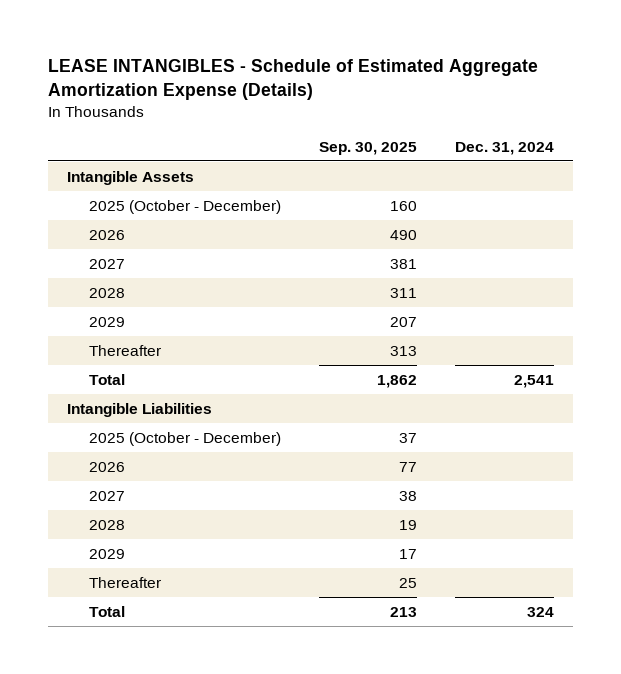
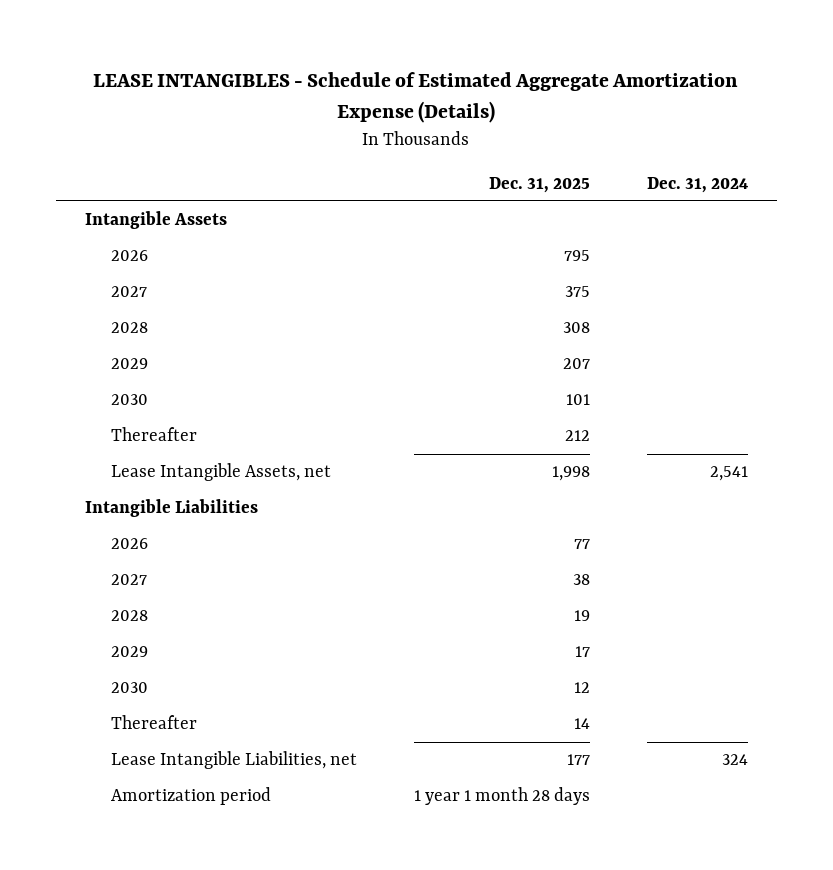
[318,141,417,155] Sep. 30, 2025 -> none
none -> [488,176,590,193] Dec. 31, 2025
[88,199,281,214] 2025 (October - December) -> none
none -> [110,394,148,406] 2030
[88,373,125,385] Total -> [110,463,331,482] Lease Intangible Assets, net
[88,431,281,446] 2025 (October - December) -> none
none -> [110,682,148,694] 2030
[88,605,125,617] Total -> [110,751,357,770] Lease Intangible Liabilities, net
none -> [110,787,271,806] Amortization period

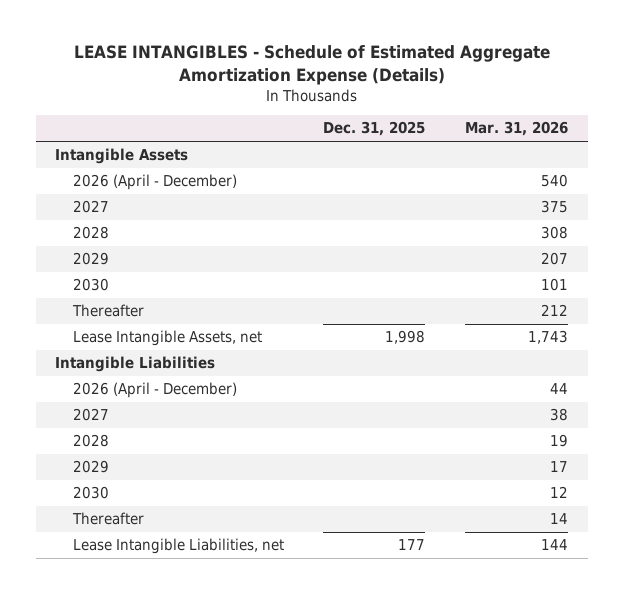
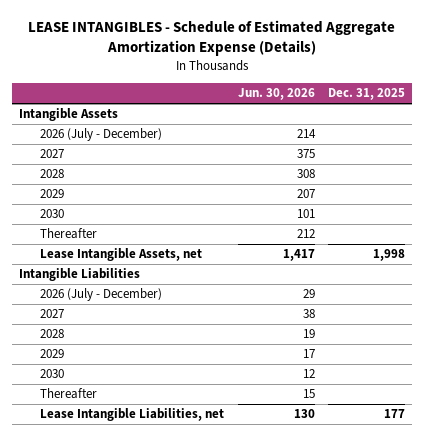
[465,121,569,137] Mar. 31, 2026 -> none
none -> [237,88,315,101] Jun. 30, 2026
[72,174,237,191] 2026 (April - December) -> [39,128,162,142] 2026 (July - December)
[72,382,237,399] 2026 (April - December) -> [39,288,162,302] 2026 (July - December)

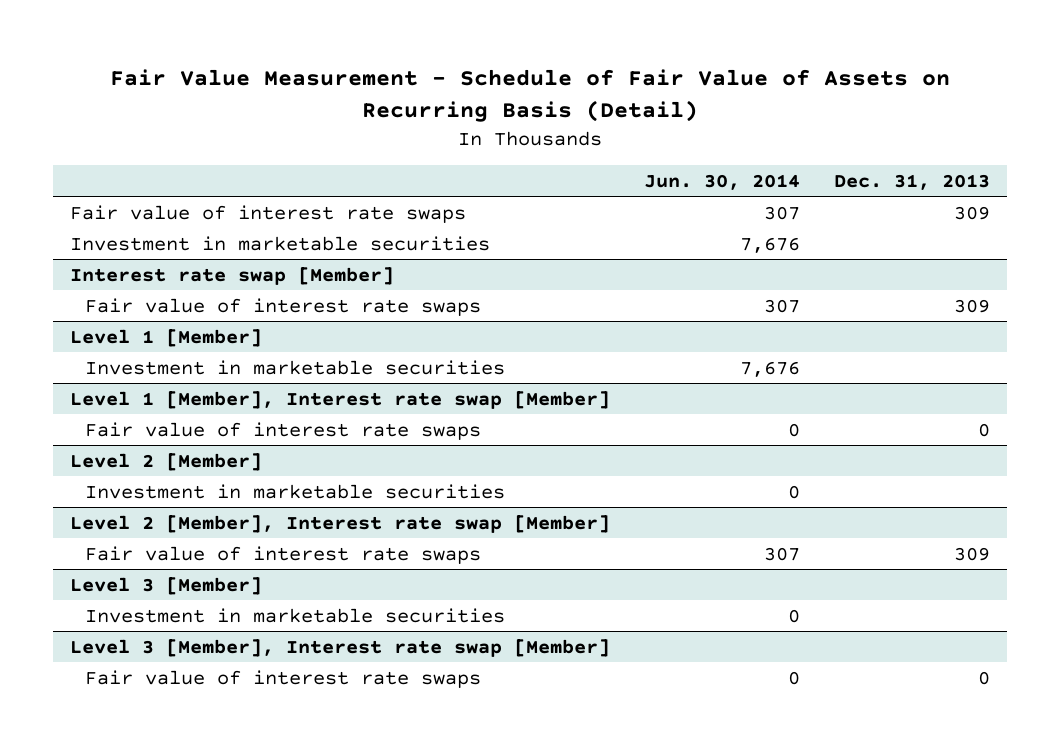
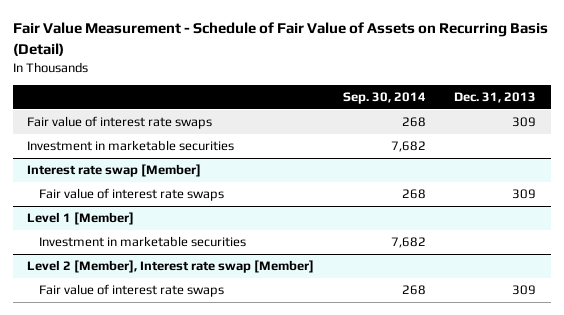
[644,173,801,190] Jun. 30, 2014 -> none
none -> [342,91,426,104] Sep. 30, 2014
[70,390,611,409] Level 1 [Member], Interest rate swap [Member] -> none
[85,421,482,440] Fair value of interest rate swaps -> none
[70,452,263,471] Level 2 [Member] -> none
[85,483,506,499] Investment in marketable securities -> none
[70,576,263,595] Level 3 [Member] -> none
[85,607,506,623] Investment in marketable securities -> none
[70,638,611,657] Level 3 [Member], Interest rate swap [Member] -> none
[85,669,482,688] Fair value of interest rate swaps -> none

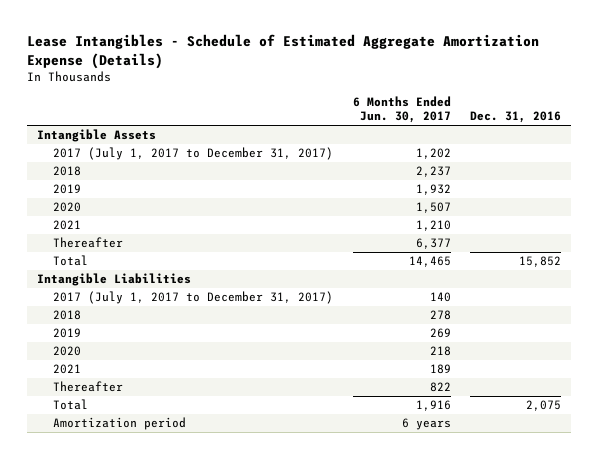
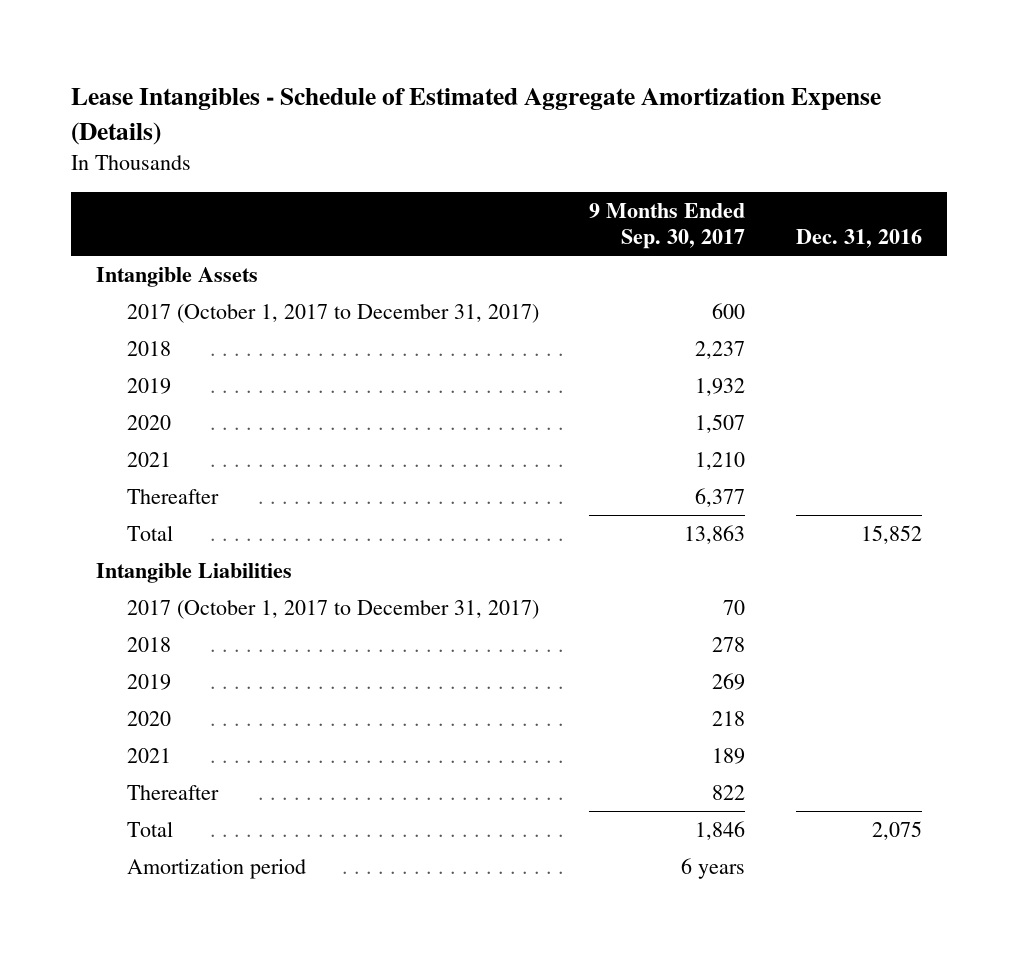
[352,95,451,124] 6 Months Ended Jun. 30, 2017 -> none
none -> [589,202,746,250] 9 Months Ended Sep. 30, 2017
[52,147,333,161] 2017 (July 1, 2017 to December 31, 2017) -> [126,303,539,323] 2017 (October 1, 2017 to December 31, 2017)
[52,291,333,305] 2017 (July 1, 2017 to December 31, 2017) -> [126,599,539,619] 2017 (October 1, 2017 to December 31, 2017)

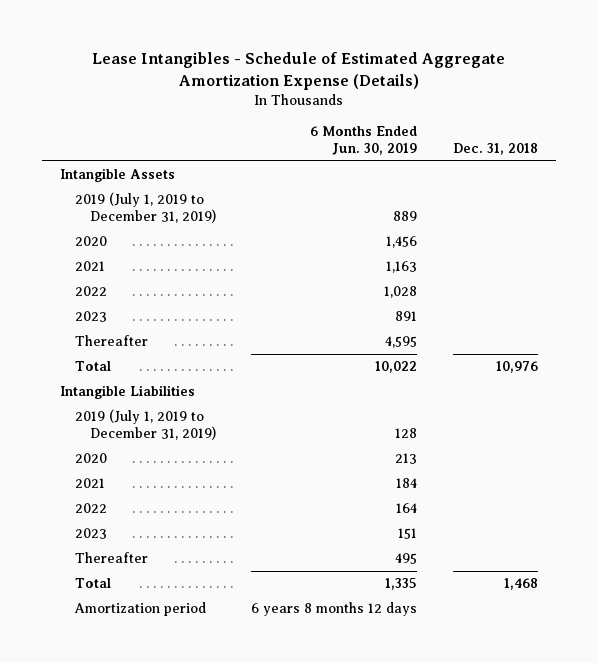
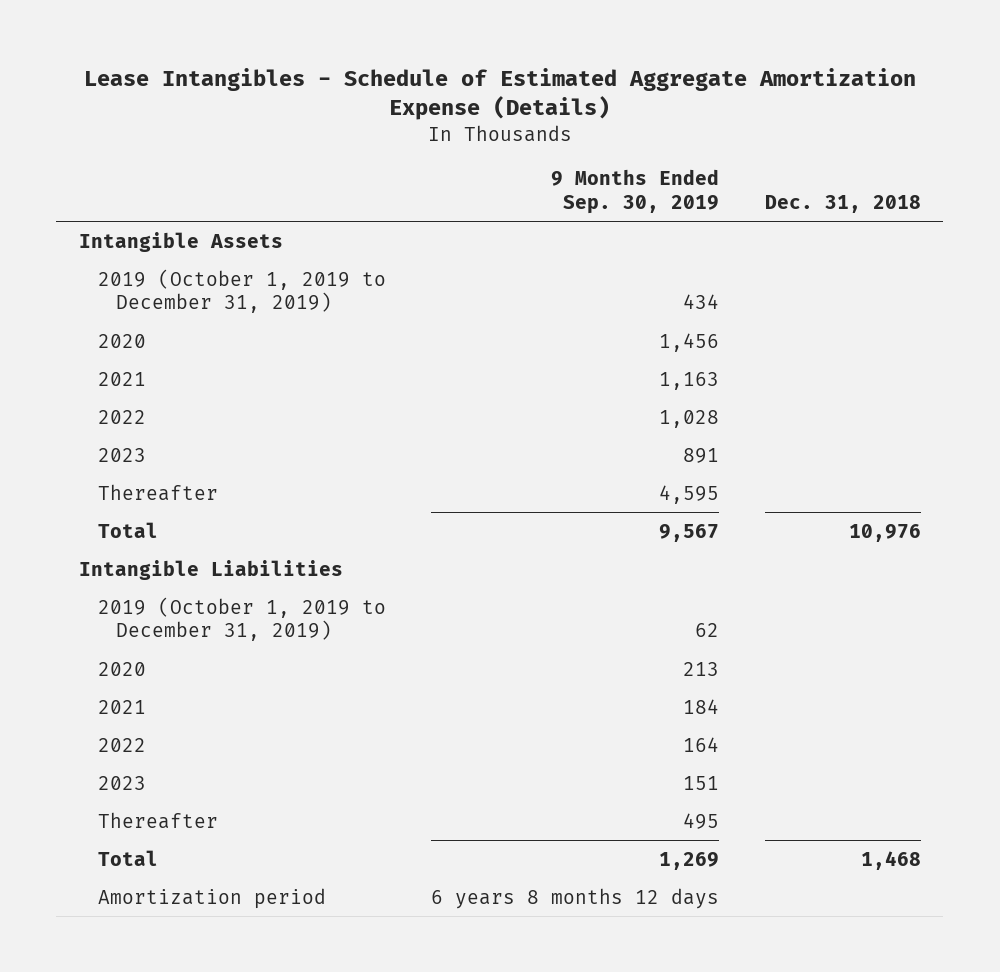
[310,126,418,156] 6 Months Ended Jun. 30, 2019 -> none
none -> [551,169,720,214] 9 Months Ended Sep. 30, 2019
[74,192,216,224] 2019 (July 1, 2019 to December 31, 2019) -> [97,268,386,314] 2019 (October 1, 2019 to December 31, 2019)
[74,409,216,441] 2019 (July 1, 2019 to December 31, 2019) -> [97,596,386,642] 2019 (October 1, 2019 to December 31, 2019)

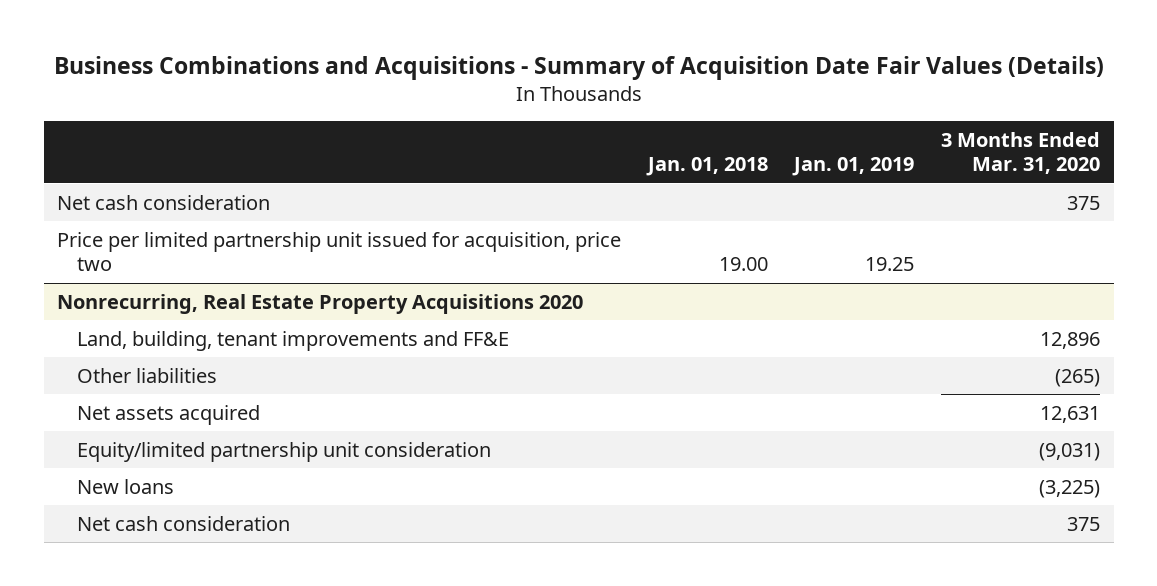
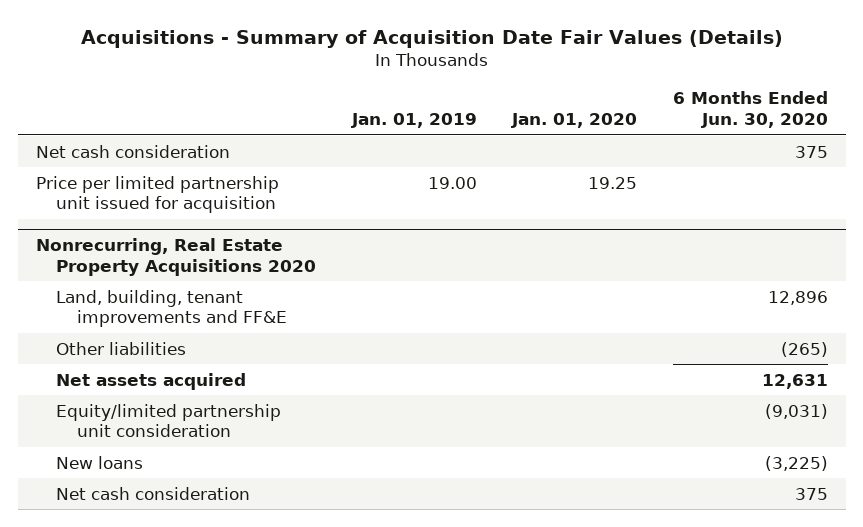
[53,56,1104,81] Business Combinations and Acquisitions - Summary of Acquisition Date Fair Values (Details) -> [80,29,783,48] Acquisitions - Summary of Acquisition Date Fair Values (Details)
[645,157,768,177] Jan. 01, 2018 -> none
[941,131,1101,175] 3 Months Ended Mar. 31, 2020 -> none
none -> [511,113,638,129] Jan. 01, 2020
none -> [672,91,828,129] 6 Months Ended Jun. 30, 2020
[56,231,621,272] Price per limited partnership unit issued for acquisition, price two -> [35,175,279,214] Price per limited partnership unit issued for acquisition
[865,257,915,272] 19.25 -> [427,176,477,189] 19.00

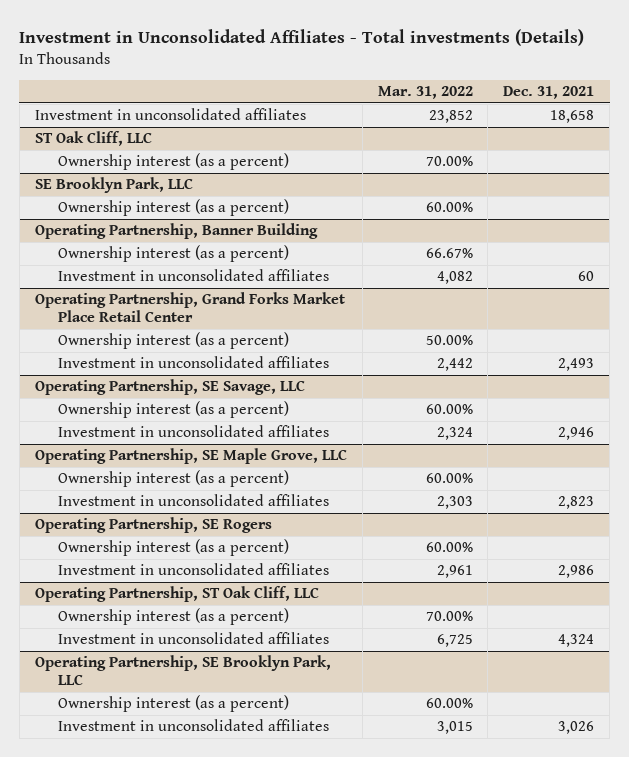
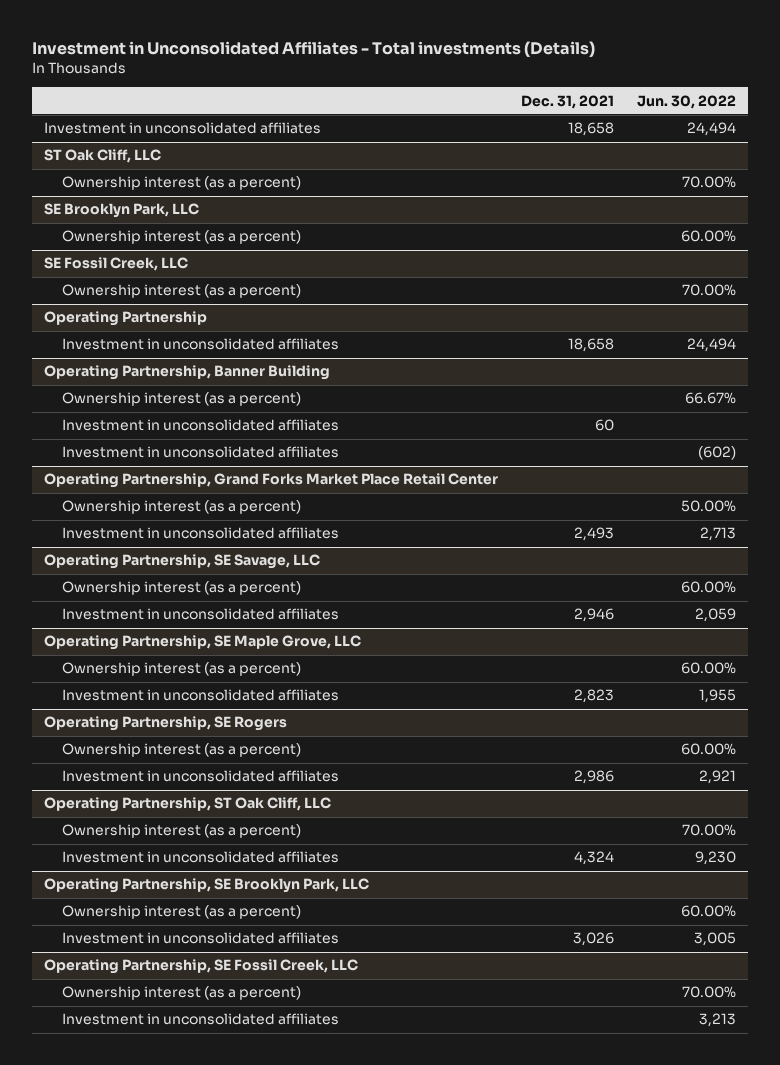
[377,86,473,100] Mar. 31, 2022 -> none
none -> [637,94,737,109] Jun. 30, 2022
none -> [43,257,188,272] SE Fossil Creek, LLC
none -> [62,284,302,299] Ownership interest (as a percent)
none -> [43,311,207,327] Operating Partnership
none -> [62,338,340,351] Investment in unconsolidated affiliates
none -> [62,446,340,459] Investment in unconsolidated affiliates
none -> [43,959,358,975] Operating Partnership, SE Fossil Creek, LLC
none -> [62,986,302,1001] Ownership interest (as a percent)
none -> [62,1013,340,1026] Investment in unconsolidated affiliates

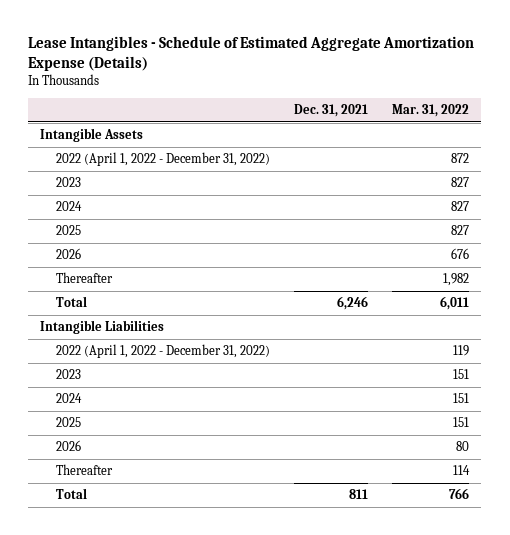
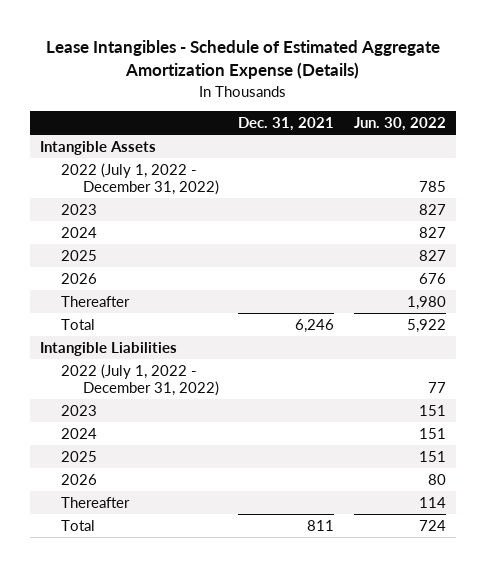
[392,104,470,118] Mar. 31, 2022 -> none
none -> [353,117,446,132] Jun. 30, 2022
[55,152,270,167] 2022 (April 1, 2022 - December 31, 2022) -> [61,162,219,195] 2022 (July 1, 2022 - December 31, 2022)
[55,344,270,359] 2022 (April 1, 2022 - December 31, 2022) -> [61,363,219,396] 2022 (July 1, 2022 - December 31, 2022)

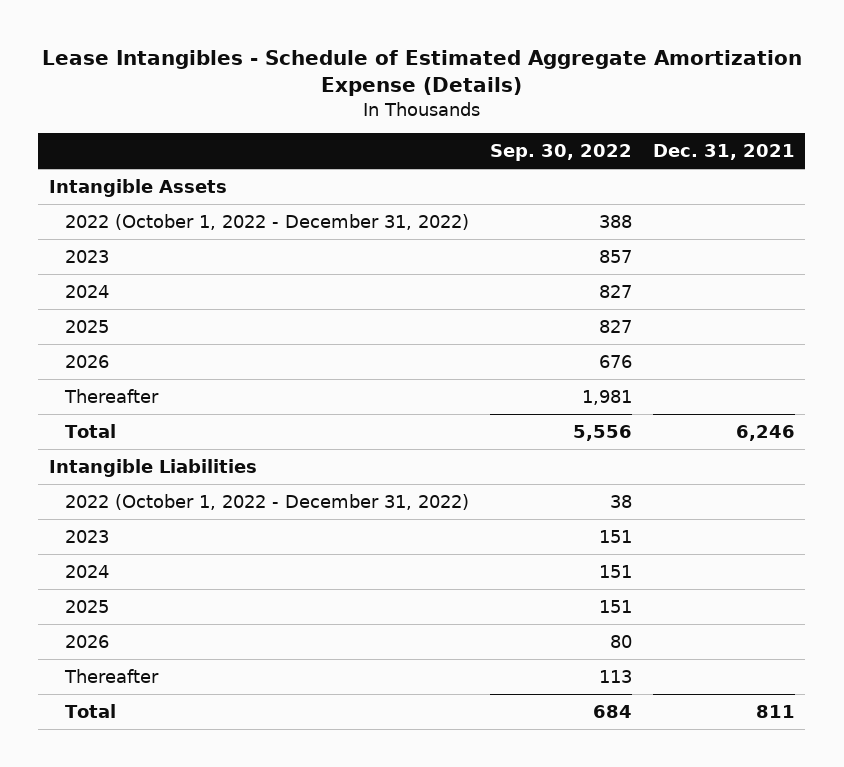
[353,117,446,132] Jun. 30, 2022 -> none
none -> [489,144,632,162] Sep. 30, 2022
[61,162,219,195] 2022 (July 1, 2022 - December 31, 2022) -> [64,213,469,230] 2022 (October 1, 2022 - December 31, 2022)
[61,363,219,396] 2022 (July 1, 2022 - December 31, 2022) -> [64,493,469,510] 2022 (October 1, 2022 - December 31, 2022)

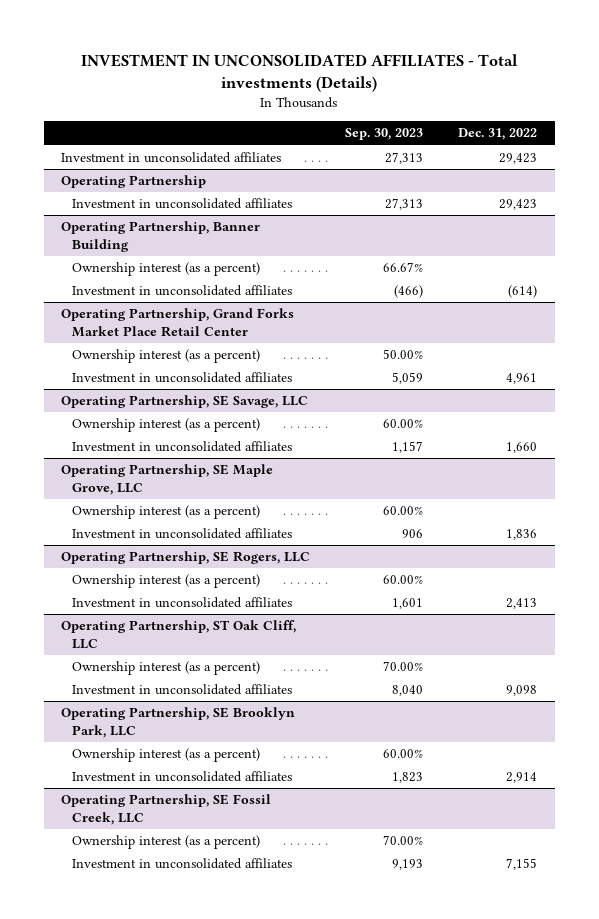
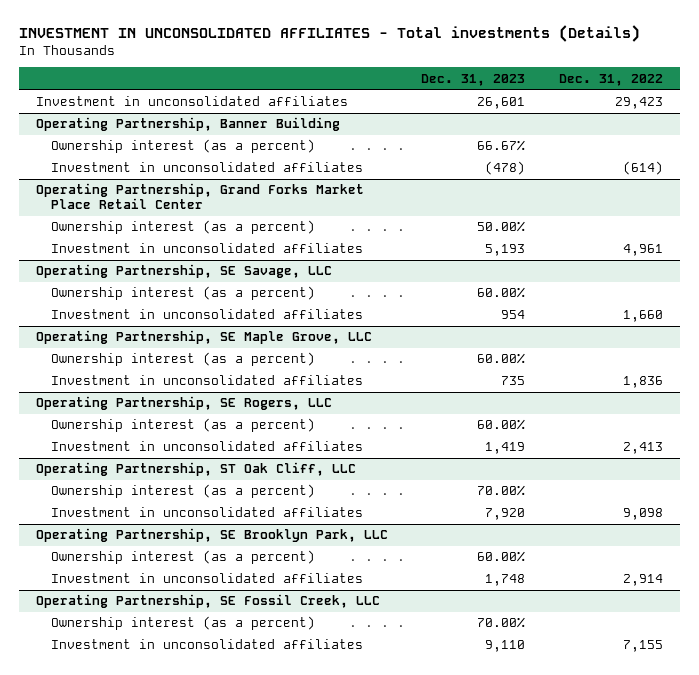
[345,128,424,141] Sep. 30, 2023 -> none
none -> [421,73,526,86] Dec. 31, 2023
[61,175,207,189] Operating Partnership -> none
[72,198,293,210] Investment in unconsolidated affiliates -> none

